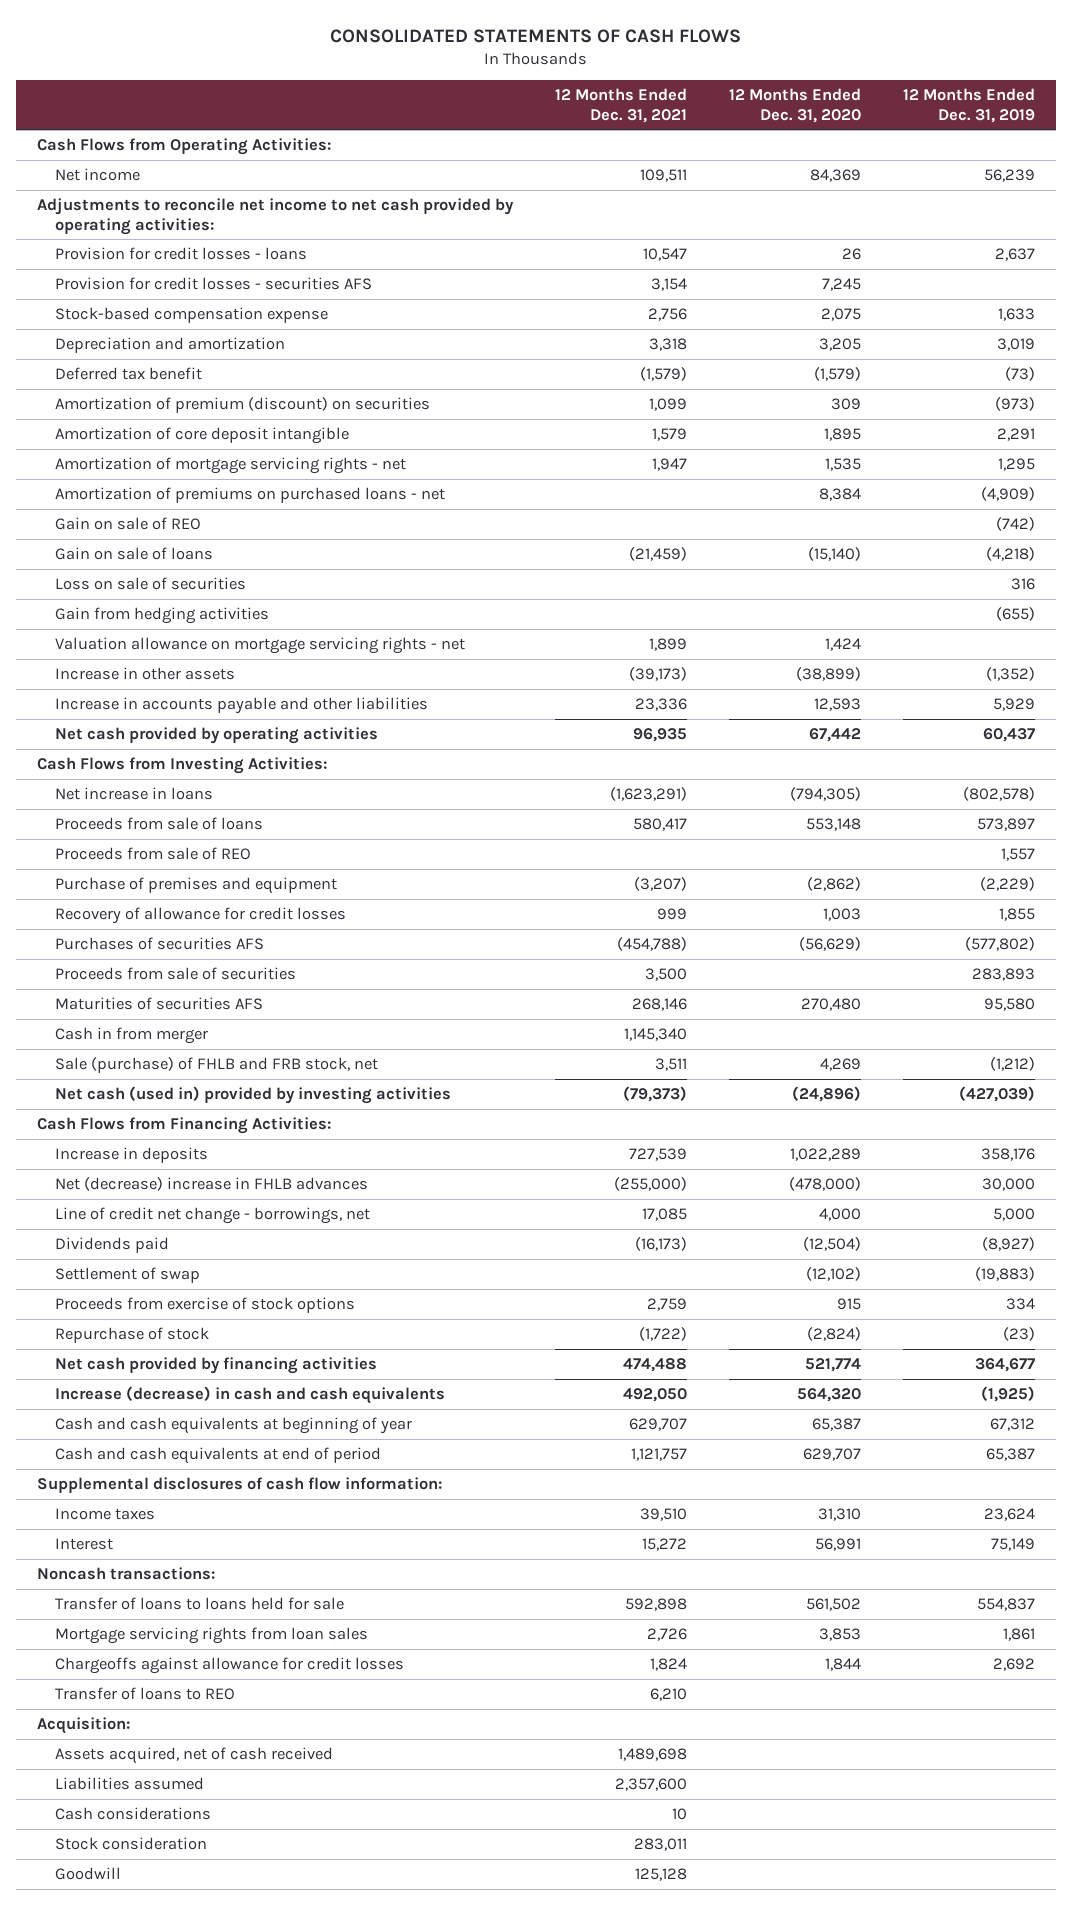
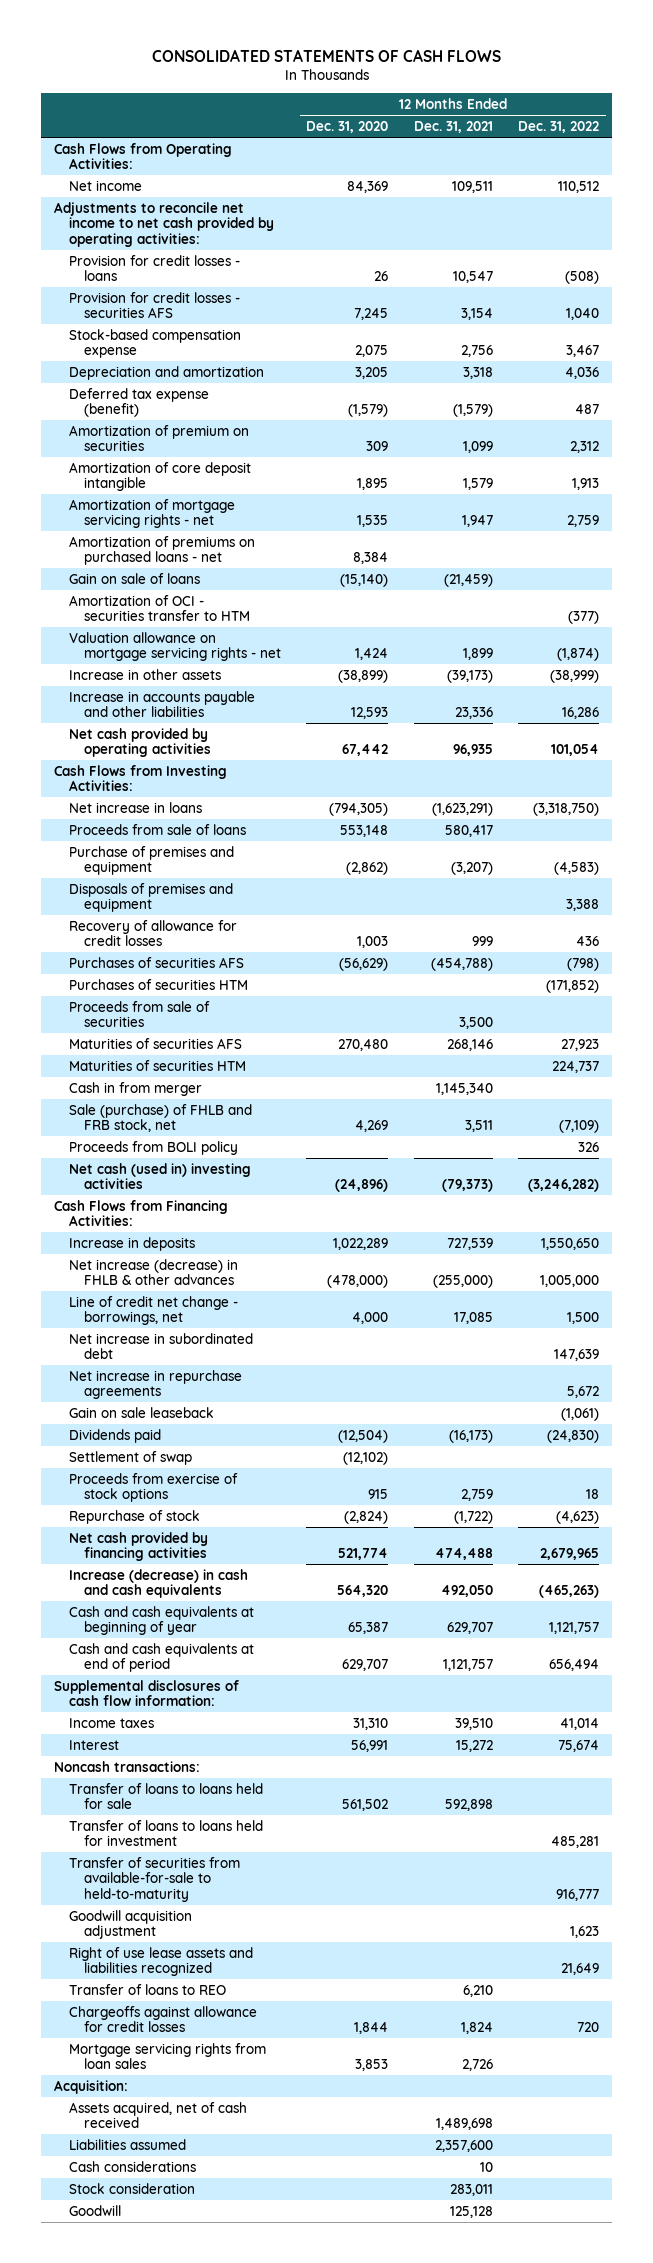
[903,87,1036,123] 12 Months Ended Dec. 31, 2019 -> none
none -> [518,120,600,133] Dec. 31, 2022
[55,366,203,380] Deferred tax benefit -> [68,387,209,418] Deferred tax expense (benefit)
[55,396,431,413] Amortization of premium (discount) on securities -> [68,424,249,452] Amortization of premium on securities
[55,516,202,530] Gain on sale of REO -> none
[55,576,247,590] Loss on sale of securities -> none
[55,606,270,624] Gain from hedging activities -> none
none -> [68,594,250,622] Amortization of OCI - securities transfer to HTM
[55,846,252,860] Proceeds from sale of REO -> none
none -> [68,882,233,913] Disposals of premises and equipment
none -> [68,978,248,990] Purchases of securities HTM
none -> [68,1059,246,1071] Maturities of securities HTM
none -> [68,1140,238,1155] Proceeds from BOLI policy
[55,1085,452,1104] Net cash (used in) provided by investing activities -> [68,1162,251,1190] Net cash (used in) investing activities
[55,1176,369,1191] Net (decrease) increase in FHLB advances -> [68,1258,238,1286] Net increase (decrease) in FHLB & other advances
none -> [68,1332,253,1360] Net increase in subordinated debt
none -> [68,1369,242,1400] Net increase in repurchase agreements
none -> [68,1406,214,1418] Gain on sale leaseback
none -> [68,1819,263,1847] Transfer of loans to loans held for investment
none -> [68,1856,240,1902] Transfer of securities from available-for-sale to held-to-maturity
none -> [68,1909,192,1940] Goodwill acquisition adjustment
none -> [68,1946,253,1977] Right of use lease assets and liabilities recognized
[55,1656,405,1674] Chargeoffs against allowance for credit losses -> [68,2005,257,2033] Chargeoffs against allowance for credit losses
[55,1626,369,1644] Mortgage servicing rights from loan sales -> [68,2042,266,2070] Mortgage servicing rights from loan sales

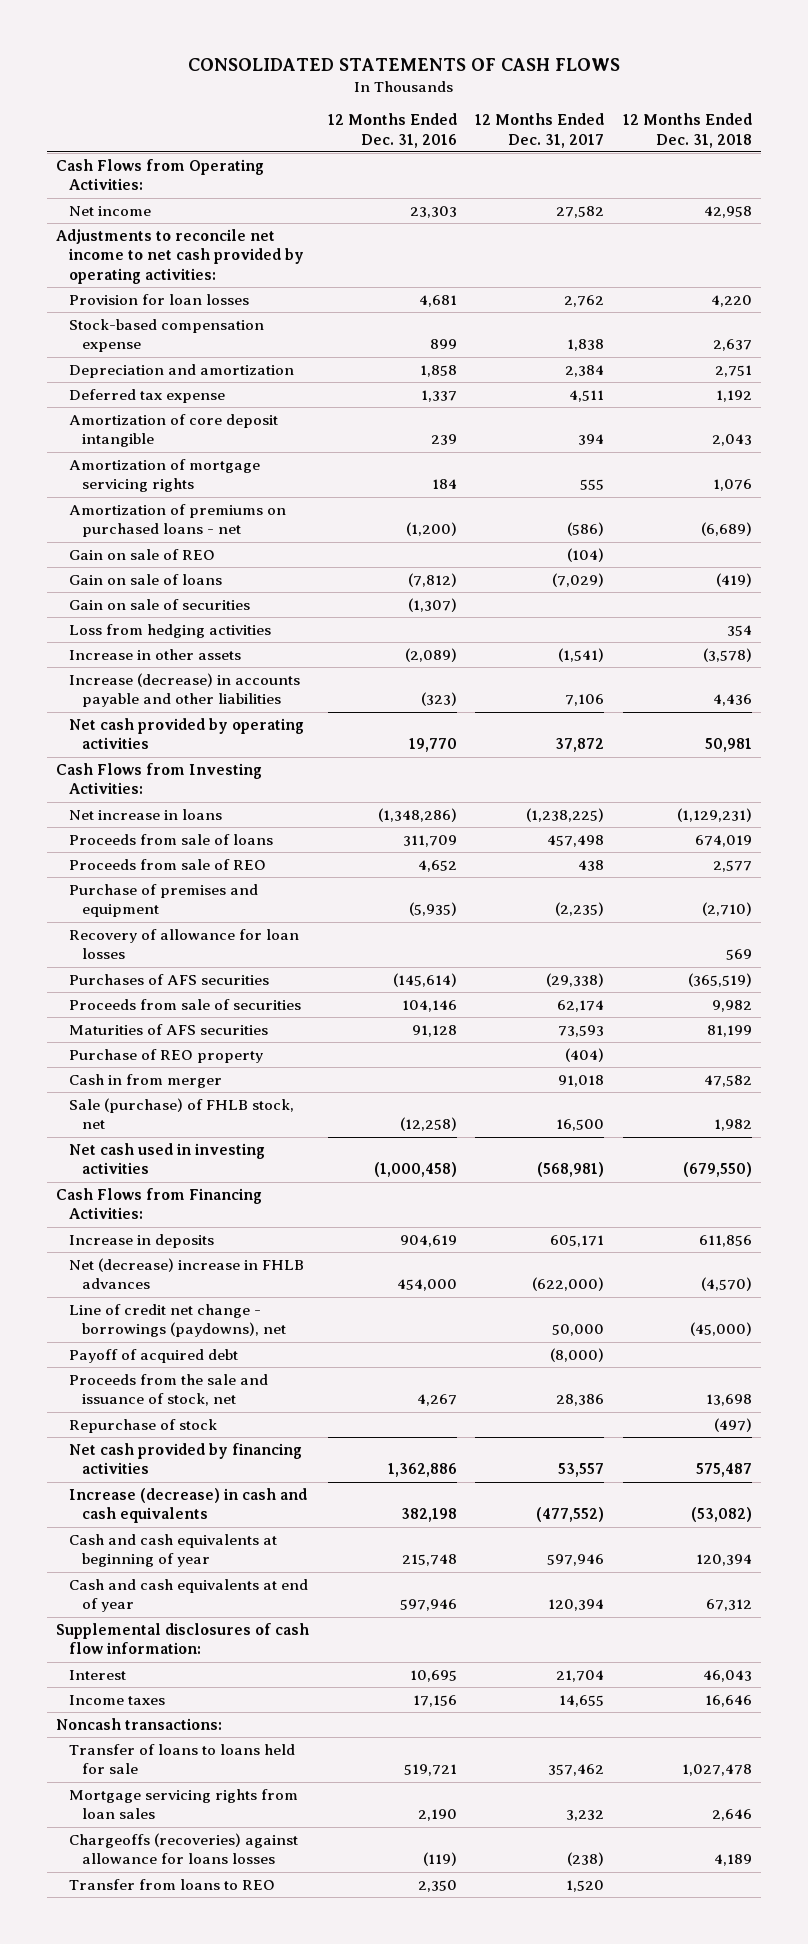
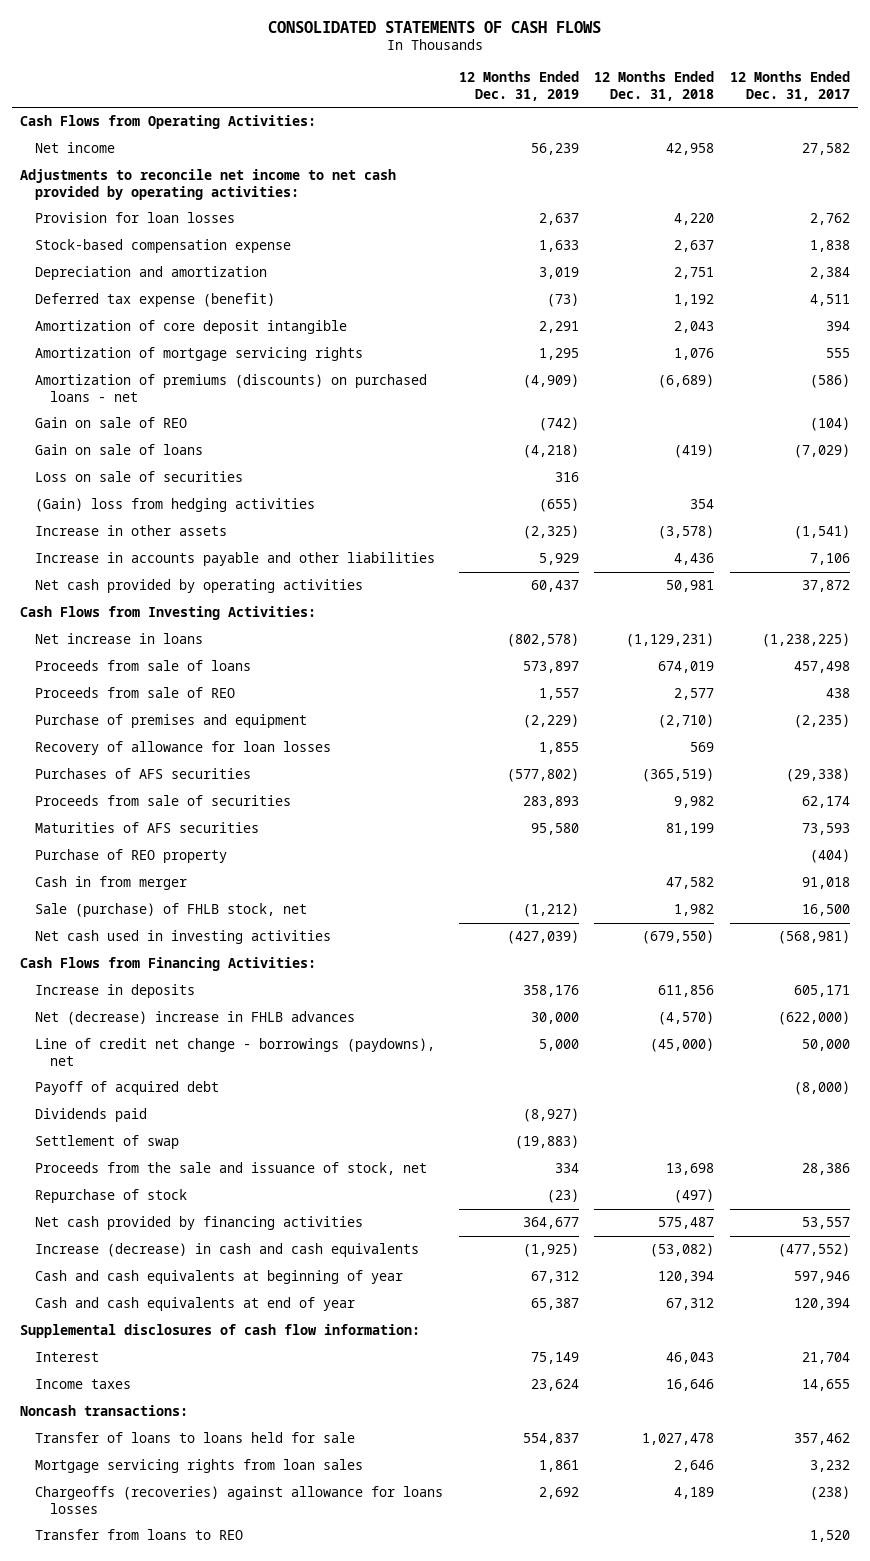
[327,113,457,148] 12 Months Ended Dec. 31, 2016 -> none
none -> [458,70,579,101] 12 Months Ended Dec. 31, 2019
[68,388,225,403] Deferred tax expense -> [34,293,275,308] Deferred tax expense (benefit)
[68,503,286,538] Amortization of premiums on purchased loans - net -> [34,374,427,402] Amortization of premiums (discounts) on purchased loans - net
[68,598,250,610] Gain on sale of securities -> [34,471,243,483] Loss on sale of securities
[68,623,271,638] Loss from hedging activities -> [34,498,315,513] (Gain) loss from hedging activities
[68,672,300,708] Increase (decrease) in accounts payable and other liabilities -> [34,552,435,567] Increase in accounts payable and other liabilities
none -> [34,1108,147,1123] Dividends paid
none -> [34,1135,179,1150] Settlement of swap

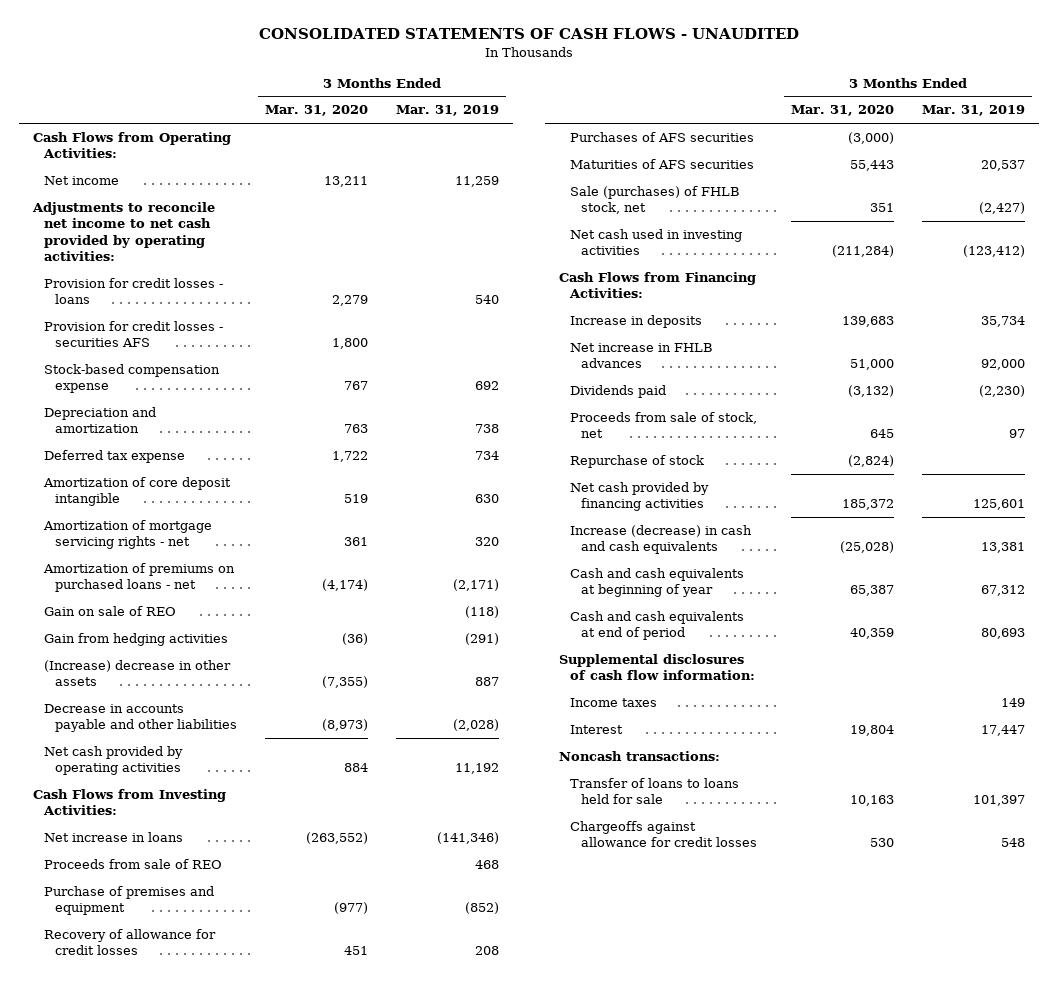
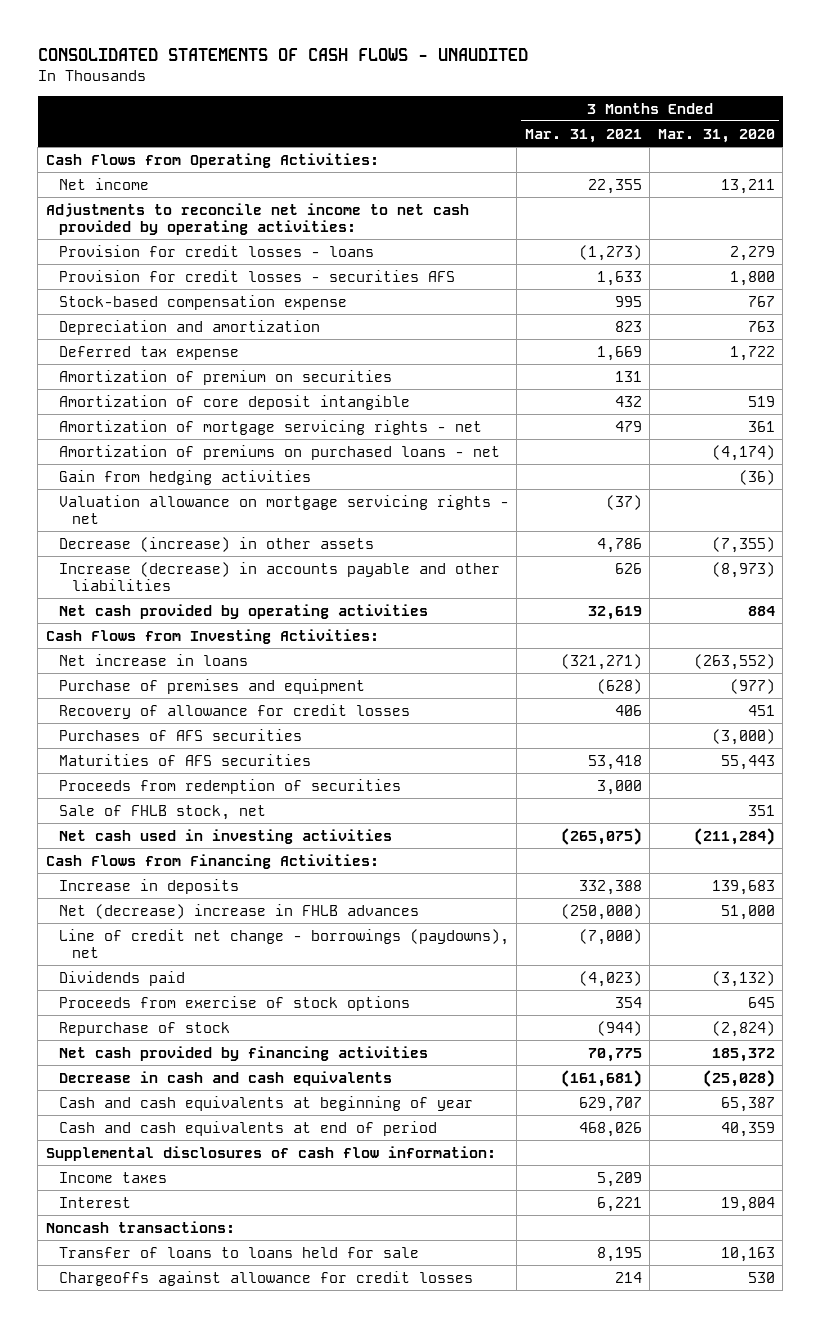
[395,105,499,117] Mar. 31, 2019 -> none
none -> [524,128,642,143] Mar. 31, 2021
none -> [59,369,393,385] Amortization of premium on securities
[43,606,176,617] Gain on sale of REO -> none
none -> [59,494,510,525] Valuation allowance on mortgage servicing rights - net
[43,660,231,687] (Increase) decrease in other assets -> [59,536,375,552] Decrease (increase) in other assets
[43,704,237,733] Decrease in accounts payable and other liabilities -> [59,561,501,592] Increase (decrease) in accounts payable and other liabilities
[43,859,222,870] Proceeds from sale of REO -> none
none -> [59,778,402,794] Proceeds from redemption of securities
[569,186,740,215] Sale (purchases) of FHLB stock, net -> [59,804,267,820] Sale of FHLB stock, net
[569,343,713,369] Net increase in FHLB advances -> [59,903,420,919] Net (decrease) increase in FHLB advances
none -> [59,928,510,959] Line of credit net change - borrowings (paydowns), net
[569,412,757,439] Proceeds from sale of stock, net -> [59,995,411,1011] Proceeds from exercise of stock options
[569,525,752,555] Increase (decrease) in cash and cash equivalents -> [59,1070,393,1086] Decrease in cash and cash equivalents

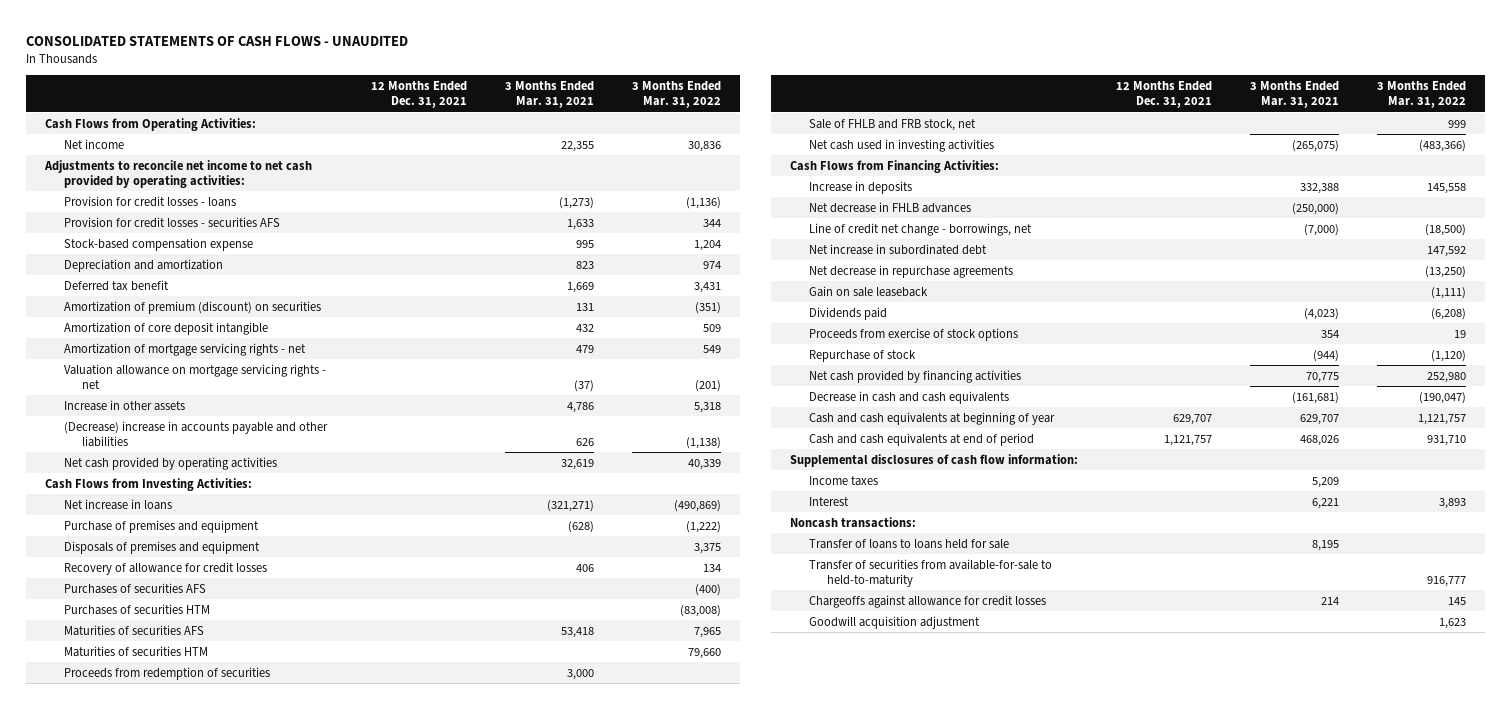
[657,128,775,143] Mar. 31, 2020 -> none
none -> [370,80,467,109] 12 Months Ended Dec. 31, 2021
none -> [631,80,721,109] 3 Months Ended Mar. 31, 2022
[59,345,240,360] Deferred tax expense -> [63,279,169,291] Deferred tax benefit
[59,369,393,385] Amortization of premium on securities -> [63,300,321,314] Amortization of premium (discount) on securities
[59,444,501,460] Amortization of premiums on purchased loans - net -> none
[59,469,312,485] Gain from hedging activities -> none
[59,536,375,552] Decrease (increase) in other assets -> [63,399,185,411] Increase in other assets
[59,561,501,592] Increase (decrease) in accounts payable and other liabilities -> [63,420,328,448] (Decrease) increase in accounts payable and other liabilities
none -> [63,540,260,554] Disposals of premises and equipment
[59,728,303,741] Purchases of AFS securities -> [63,582,206,594] Purchases of securities AFS
none -> [63,603,210,615] Purchases of securities HTM
[59,753,312,766] Maturities of AFS securities -> [63,624,204,636] Maturities of securities AFS
none -> [63,645,208,657] Maturities of securities HTM
[59,804,267,820] Sale of FHLB stock, net -> [808,118,976,131] Sale of FHLB and FRB stock, net
[59,903,420,919] Net (decrease) increase in FHLB advances -> [808,201,971,213] Net decrease in FHLB advances
[59,928,510,959] Line of credit net change - borrowings (paydowns), net -> [808,222,1032,236] Line of credit net change - borrowings, net
none -> [808,243,987,255] Net increase in subordinated debt
none -> [808,264,1013,278] Net decrease in repurchase agreements
none -> [808,285,928,297] Gain on sale leaseback
none -> [808,558,1052,588] Transfer of securities from available-for-sale to held-to-maturity
none -> [808,615,980,629] Goodwill acquisition adjustment

